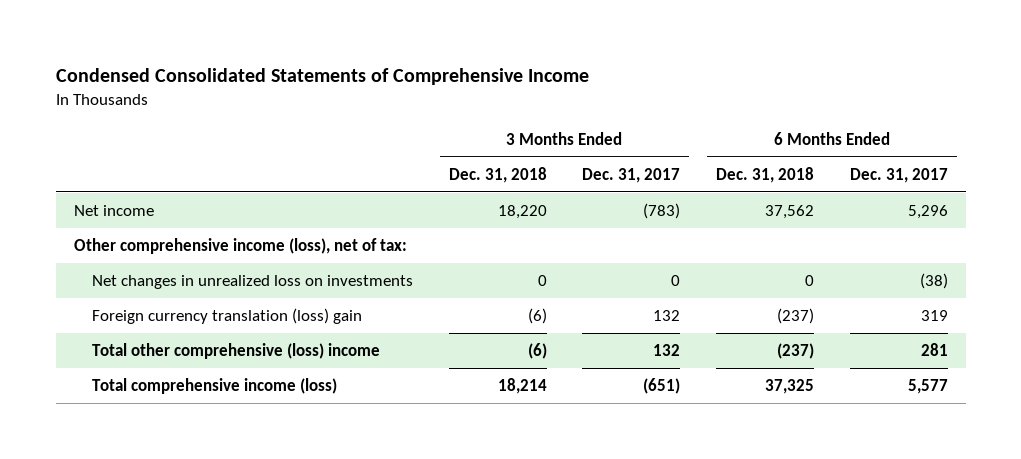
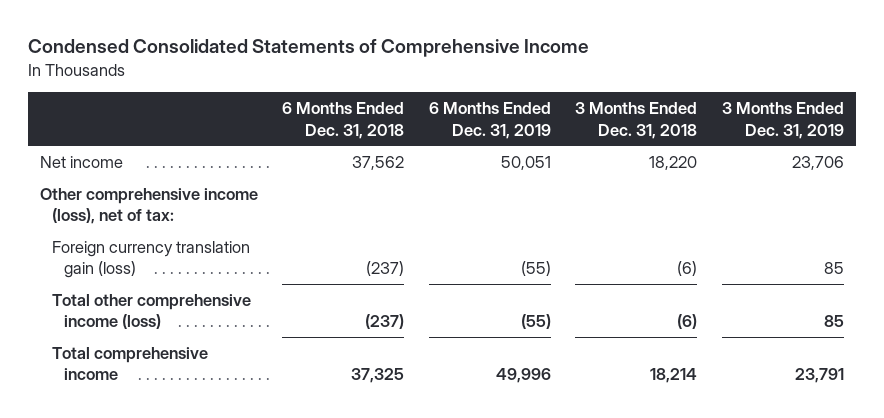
[582,167,681,183] Dec. 31, 2017 -> none
[849,167,948,183] Dec. 31, 2017 -> none
none -> [428,102,551,139] 6 Months Ended Dec. 31, 2019
none -> [721,102,844,139] 3 Months Ended Dec. 31, 2019
[91,274,413,289] Net changes in unrealized loss on investments -> none
[91,307,362,324] Foreign currency translation (loss) gain -> [51,240,250,279] Foreign currency translation gain (loss)
[91,342,380,359] Total other comprehensive (loss) income -> [51,293,251,330] Total other comprehensive income (loss)
[91,377,337,394] Total comprehensive income (loss) -> [51,346,208,381] Total comprehensive income

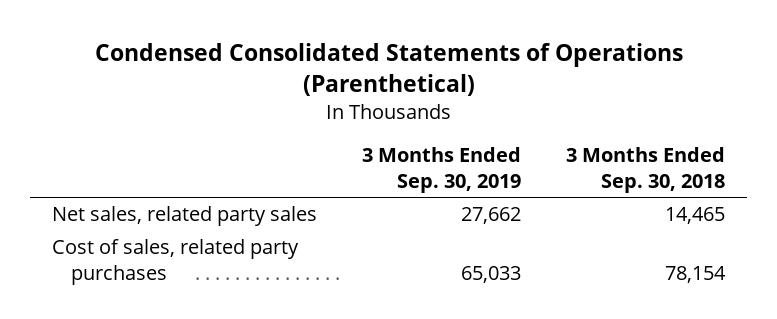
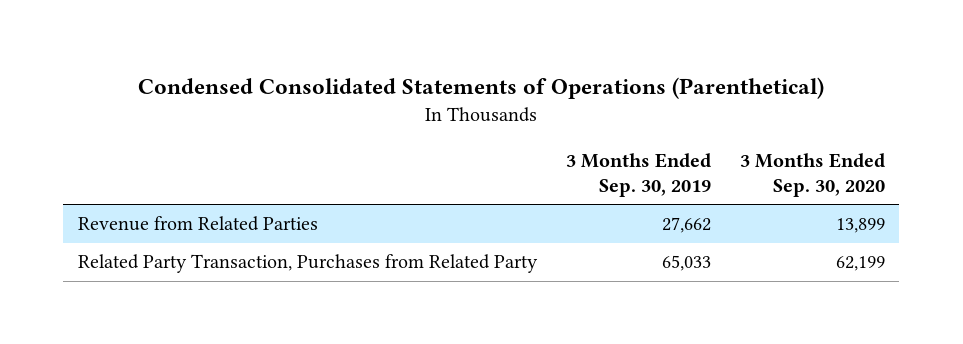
[565,147,725,194] 3 Months Ended Sep. 30, 2018 -> none
none -> [739,152,885,198] 3 Months Ended Sep. 30, 2020
[52,206,318,227] Net sales, related party sales -> [77,216,318,232] Revenue from Related Parties
[52,239,300,286] Cost of sales, related party purchases -> [77,254,538,274] Related Party Transaction, Purchases from Related Party

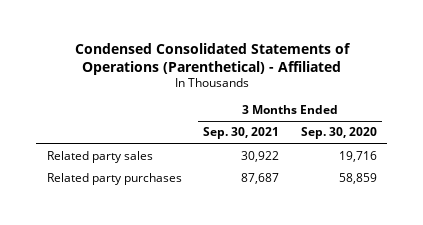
[138,77,825,100] Condensed Consolidated Statements of Operations (Parenthetical) -> [74,42,351,75] Condensed Consolidated Statements of Operations (Parenthetical) - Affiliated
[565,152,711,198] 3 Months Ended Sep. 30, 2019 -> none
none -> [203,127,280,140] Sep. 30, 2021
[77,216,318,232] Revenue from Related Parties -> none
none -> [46,151,153,164] Related party sales
[77,254,538,274] Related Party Transaction, Purchases from Related Party -> [46,173,182,186] Related party purchases
[835,256,885,272] 62,199 -> [338,173,377,185] 58,859

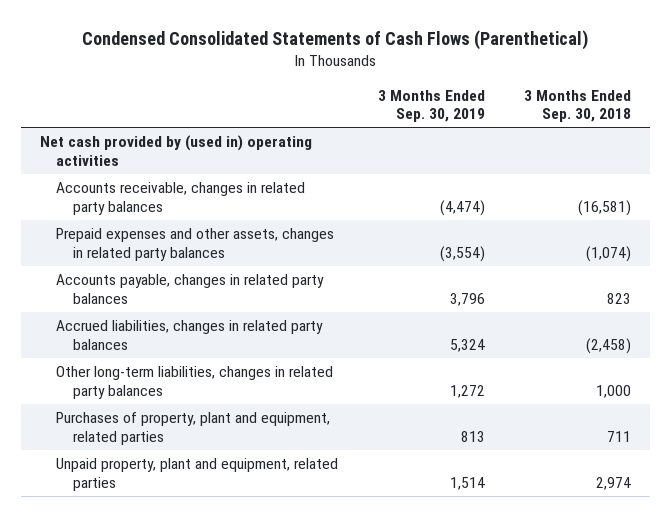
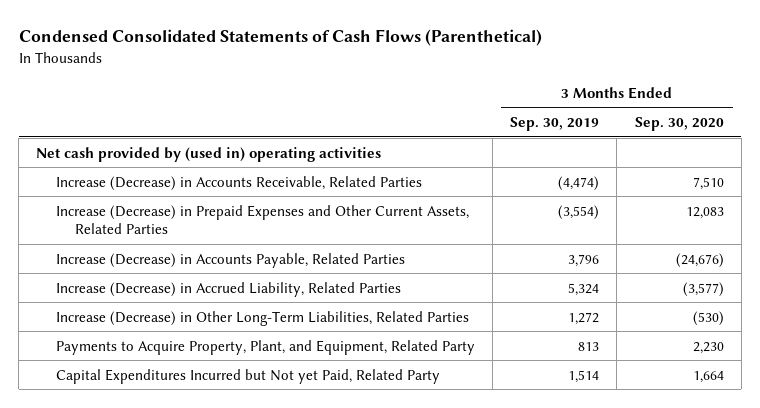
[523,89,631,123] 3 Months Ended Sep. 30, 2018 -> none
none -> [634,117,724,132] Sep. 30, 2020
[56,182,306,215] Accounts receivable, changes in related party balances -> [55,175,422,191] Increase (Decrease) in Accounts Receivable, Related Parties
[56,228,335,261] Prepaid expenses and other assets, changes in related party balances -> [55,204,469,235] Increase (Decrease) in Prepaid Expenses and Other Current Assets, Related Parties
[56,274,325,304] Accounts payable, changes in related party balances -> [55,252,405,268] Increase (Decrease) in Accounts Payable, Related Parties
[56,320,324,350] Accrued liabilities, changes in related party balances -> [55,281,401,297] Increase (Decrease) in Accrued Liability, Related Parties
[56,366,334,399] Other long-term liabilities, changes in related party balances -> [55,310,469,326] Increase (Decrease) in Other Long-Term Liabilities, Related Parties
[56,412,331,445] Purchases of property, plant and equipment, related parties -> [55,339,475,355] Payments to Acquire Property, Plant, and Equipment, Related Party
[56,458,339,491] Unpaid property, plant and equipment, related parties -> [55,368,440,384] Capital Expenditures Incurred but Not yet Paid, Related Party

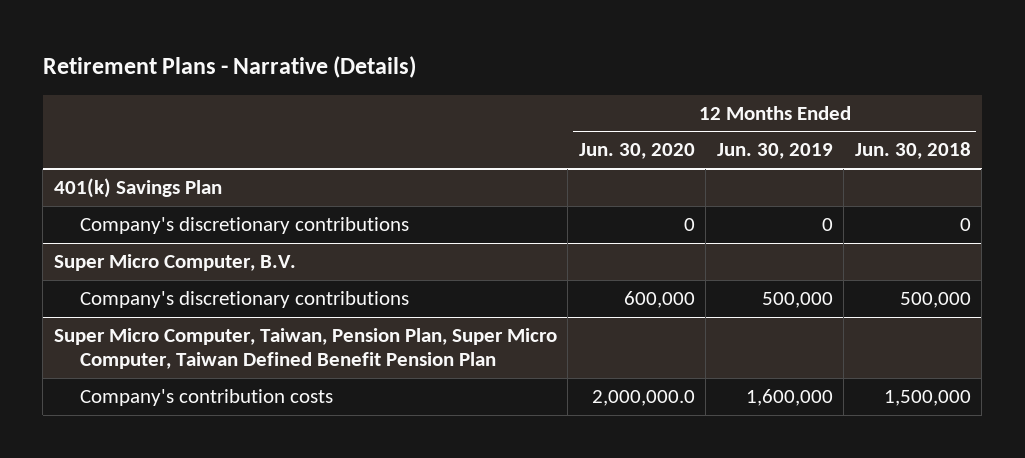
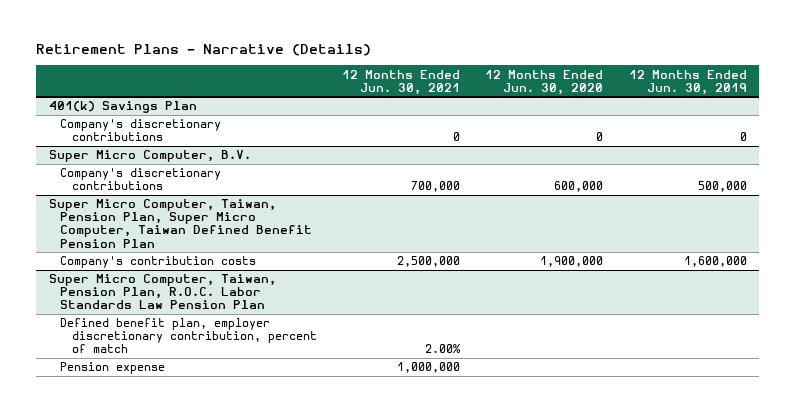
[854,142,971,160] Jun. 30, 2018 -> none
none -> [342,69,461,95] 12 Months Ended Jun. 30, 2021
[591,389,695,406] 2,000,000.0 -> [540,256,604,268] 1,900,000
none -> [48,274,276,310] Super Micro Computer, Taiwan, Pension Plan, R.O.C. Labor Standards Law Pension Plan
none -> [60,318,317,354] Defined benefit plan, employer discretionary contribution, percent of match
none -> [60,362,166,375] Pension expense

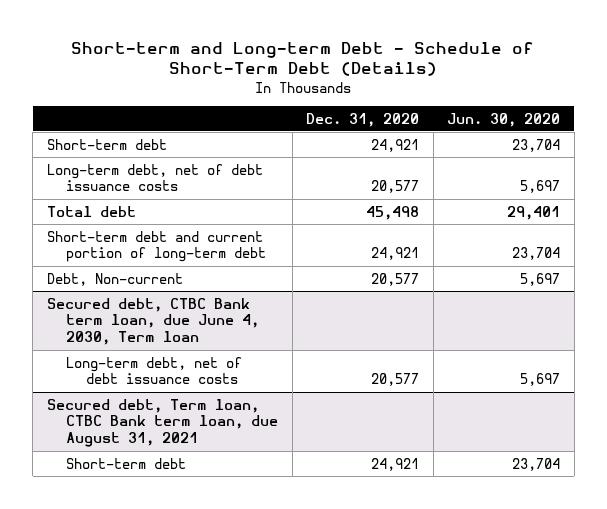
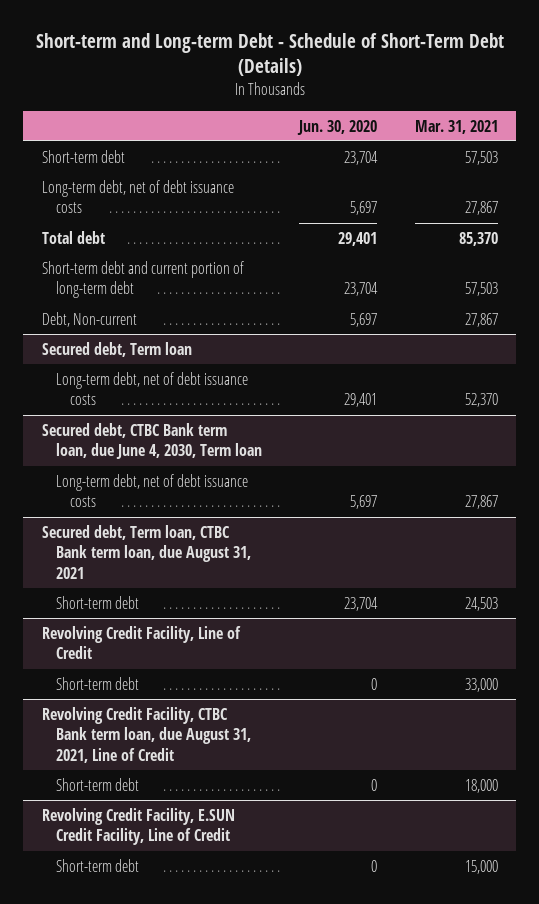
[306,112,420,127] Dec. 31, 2020 -> none
none -> [414,119,498,134] Mar. 31, 2021
none -> [41,341,192,357] Secured debt, Term loan
none -> [55,371,248,406] Long-term debt, net of debt issuance costs
none -> [41,625,241,660] Revolving Credit Facility, Line of Credit
none -> [55,676,139,690] Short-term debt
none -> [41,706,251,763] Revolving Credit Facility, CTBC Bank term loan, due August 31, 2021, Line of Credit
none -> [55,777,139,791] Short-term debt
none -> [41,807,235,846] Revolving Credit Facility, E.SUN Credit Facility, Line of Credit
none -> [55,858,139,872] Short-term debt

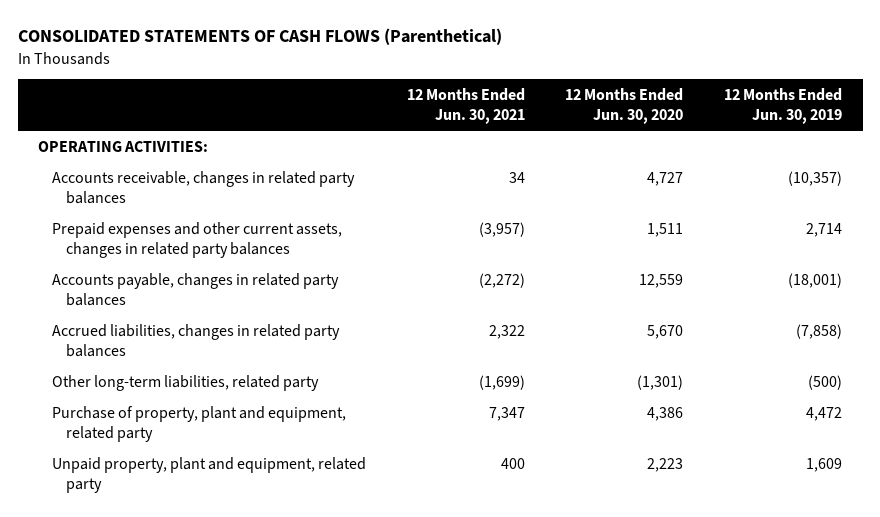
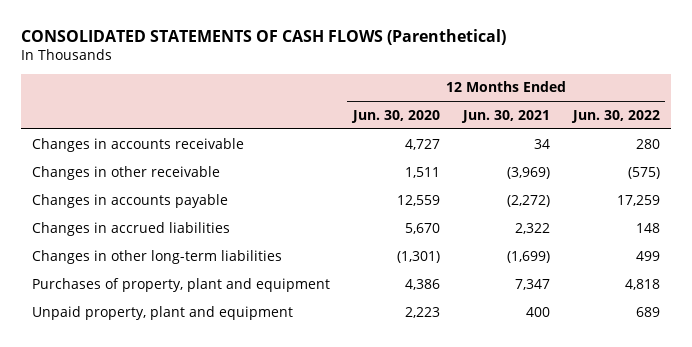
[724,88,843,125] 12 Months Ended Jun. 30, 2019 -> none
none -> [570,109,660,123] Jun. 30, 2022
[38,140,209,152] OPERATING ACTIVITIES: -> none
[51,170,355,204] Accounts receivable, changes in related party balances -> [32,137,245,152] Changes in accounts receivable
[51,221,342,258] Prepaid expenses and other current assets, changes in related party balances -> [32,165,221,180] Changes in other receivable
[478,221,525,237] (3,957) -> [506,166,550,179] (3,969)
[51,272,339,306] Accounts payable, changes in related party balances -> [32,193,229,208] Changes in accounts payable
[51,323,340,357] Accrued liabilities, changes in related party balances -> [32,221,231,236] Changes in accrued liabilities
[51,374,319,391] Other long-term liabilities, related party -> [32,249,283,264] Changes in other long-term liabilities
[51,405,346,442] Purchase of property, plant and equipment, related party -> [32,277,331,292] Purchases of property, plant and equipment
[51,456,366,493] Unpaid property, plant and equipment, related party -> [32,305,294,320] Unpaid property, plant and equipment

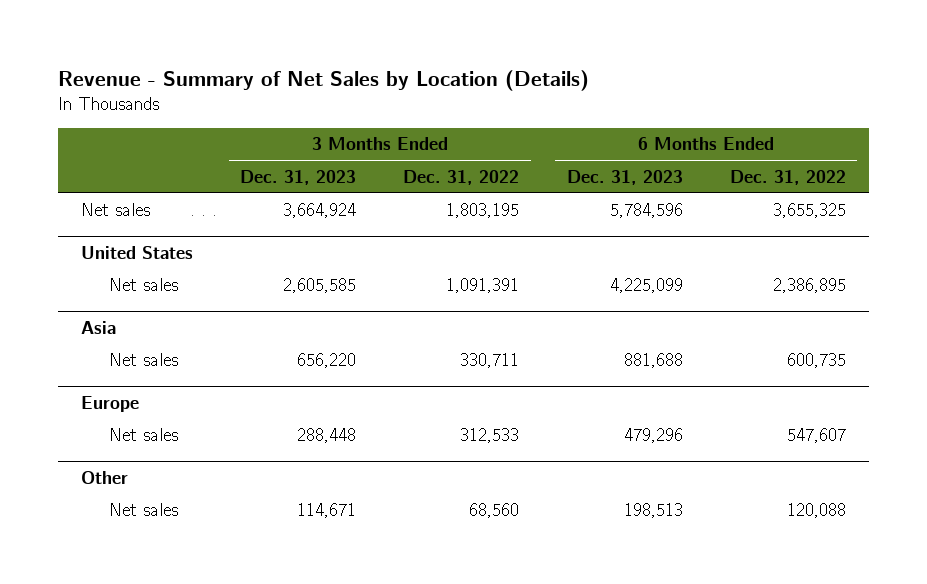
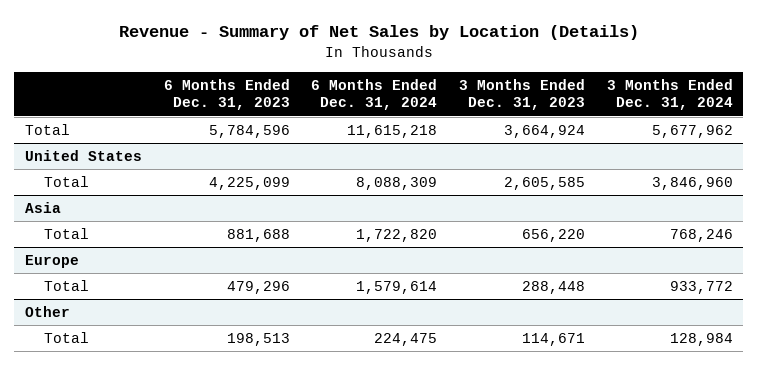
[403,169,520,185] Dec. 31, 2022 -> none
[729,169,846,185] Dec. 31, 2022 -> none
none -> [311,78,438,111] 6 Months Ended Dec. 31, 2024
none -> [606,78,733,111] 3 Months Ended Dec. 31, 2024
[81,203,151,217] Net sales -> [25,124,71,136] Total
[108,278,178,292] Net sales -> [43,176,89,188] Total
[108,353,178,367] Net sales -> [43,228,89,240] Total
[108,428,178,442] Net sales -> [43,280,89,292] Total
[108,503,178,517] Net sales -> [43,332,89,344] Total

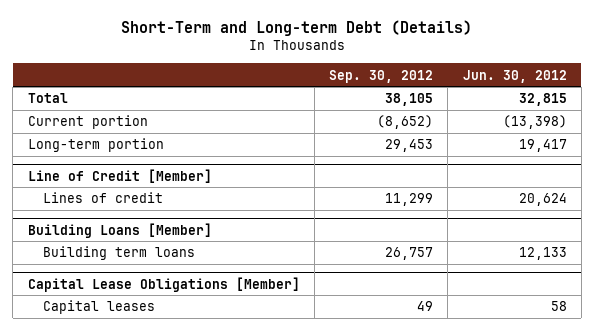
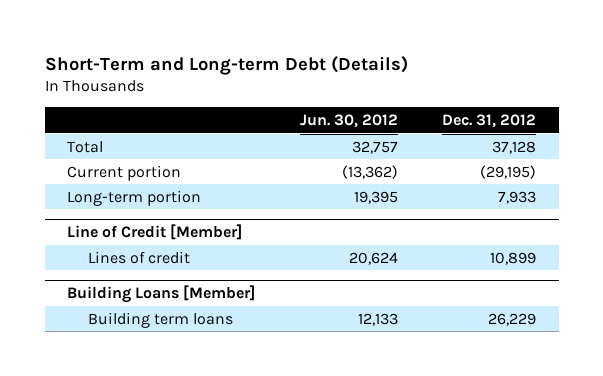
[329,69,434,83] Sep. 30, 2012 -> none
none -> [442,114,537,129] Dec. 31, 2012
[518,93,567,107] 32,815 -> [351,140,398,154] 32,757
[502,115,567,130] (13,398) -> [341,164,398,179] (13,362)
[518,139,567,153] 19,417 -> [353,190,398,204] 19,395
[27,276,300,292] Capital Lease Obligations [Member] -> none
[42,300,155,315] Capital leases -> none

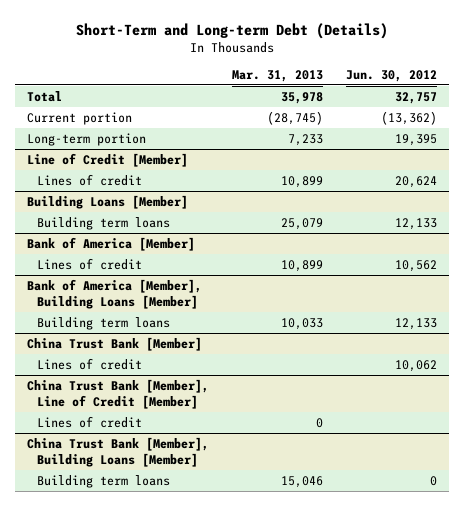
[442,114,537,129] Dec. 31, 2012 -> none
none -> [231,70,323,83] Mar. 31, 2013
none -> [26,236,195,251] Bank of America [Member]
none -> [36,257,142,270] Lines of credit
none -> [26,278,202,310] Bank of America [Member], Building Loans [Member]
none -> [36,316,170,330] Building term loans
none -> [26,336,202,351] China Trust Bank [Member]
none -> [36,357,142,370] Lines of credit
none -> [26,378,209,410] China Trust Bank [Member], Line of Credit [Member]
none -> [36,415,142,428] Lines of credit
none -> [26,436,209,468] China Trust Bank [Member], Building Loans [Member]
none -> [36,474,170,488] Building term loans

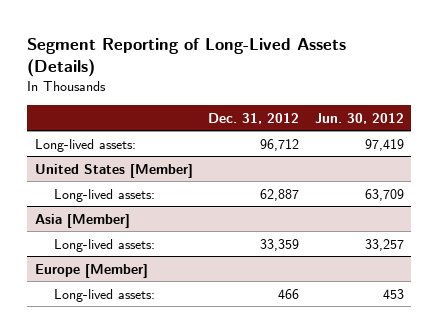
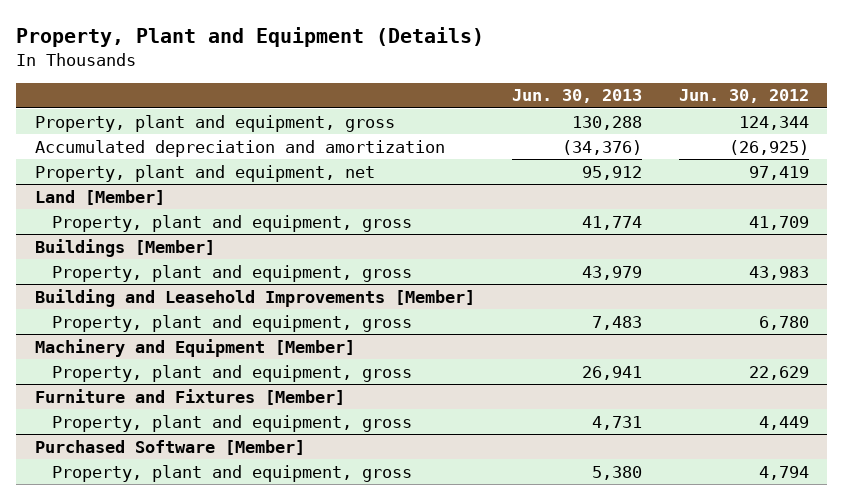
[27,37,347,77] Segment Reporting of Long-Lived Assets (Details) -> [16,26,485,47] Property, Plant and Equipment (Details)
[208,112,300,124] Dec. 31, 2012 -> none
none -> [511,89,642,104] Jun. 30, 2013
[35,163,194,178] United States [Member] -> none
[54,188,156,202] Long-lived assets: -> none
[35,213,131,228] Asia [Member] -> none
[54,238,156,252] Long-lived assets: -> none
[35,263,149,278] Europe [Member] -> none
[54,288,156,302] Long-lived assets: -> none
none -> [34,114,395,132] Property, plant and equipment, gross
none -> [34,139,445,157] Accumulated depreciation and amortization
[35,138,137,152] Long-lived assets: -> [34,164,375,182] Property, plant and equipment, net
none -> [34,189,165,205] Land [Member]
none -> [52,214,413,232] Property, plant and equipment, gross
none -> [34,238,215,257] Buildings [Member]
none -> [52,264,413,282] Property, plant and equipment, gross
none -> [34,288,475,307] Building and Leasehold Improvements [Member]
none -> [52,314,413,332] Property, plant and equipment, gross
none -> [34,338,355,357] Machinery and Equipment [Member]
none -> [52,364,413,382] Property, plant and equipment, gross
none -> [34,388,345,405] Furniture and Fixtures [Member]
none -> [52,414,413,432] Property, plant and equipment, gross
none -> [34,439,305,455] Purchased Software [Member]
none -> [52,464,413,482] Property, plant and equipment, gross

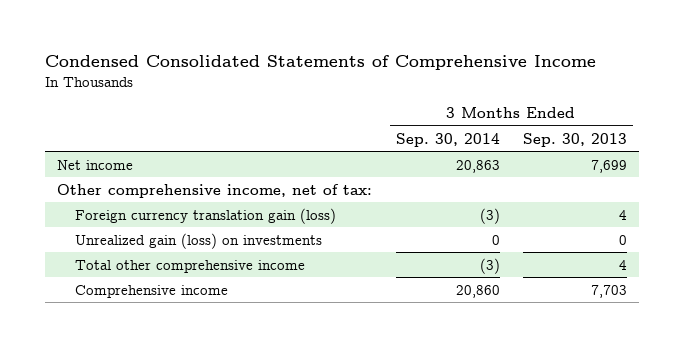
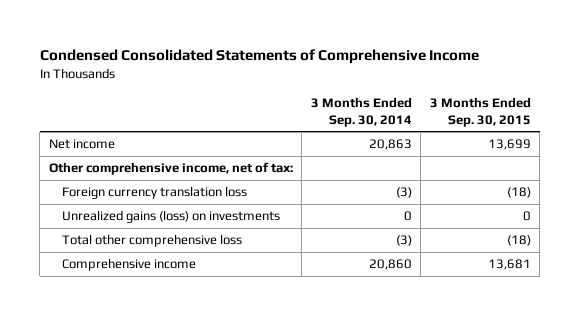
[523,132,628,147] Sep. 30, 2013 -> none
none -> [429,96,531,127] 3 Months Ended Sep. 30, 2015
[74,207,336,224] Foreign currency translation gain (loss) -> [62,186,248,200] Foreign currency translation loss
[74,232,322,249] Unrealized gain (loss) on investments -> [62,210,281,224] Unrealized gains (loss) on investments
[74,259,305,273] Total other comprehensive income -> [62,234,243,248] Total other comprehensive loss

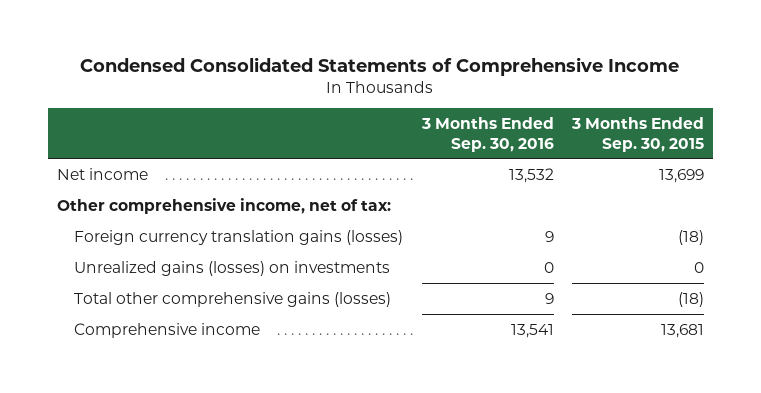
[310,96,412,127] 3 Months Ended Sep. 30, 2014 -> none
none -> [420,117,554,152] 3 Months Ended Sep. 30, 2016
[62,186,248,200] Foreign currency translation loss -> [74,229,404,245] Foreign currency translation gains (losses)
[62,210,281,224] Unrealized gains (loss) on investments -> [74,260,391,276] Unrealized gains (losses) on investments
[62,234,243,248] Total other comprehensive loss -> [74,291,392,307] Total other comprehensive gains (losses)

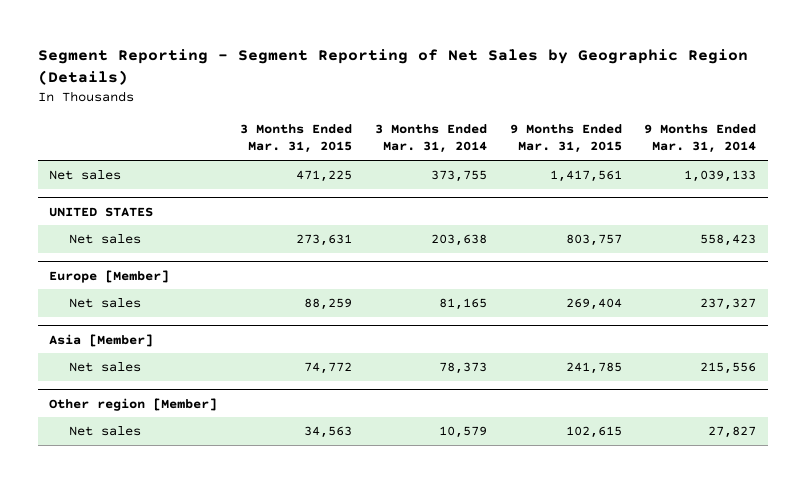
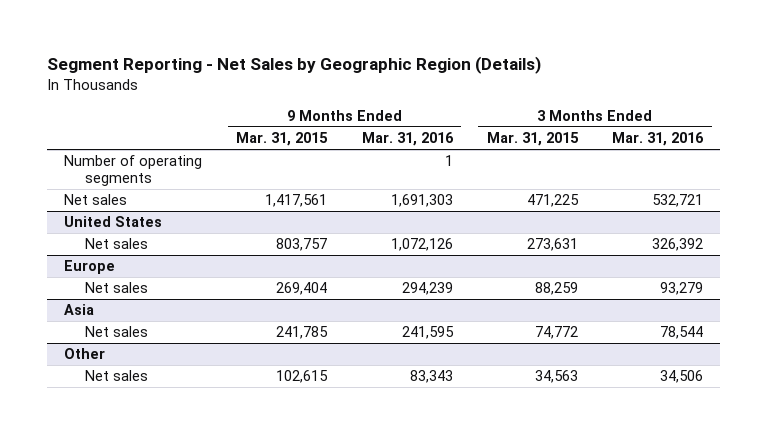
[37,48,748,85] Segment Reporting - Segment Reporting of Net Sales by Geographic Region (Details) -> [47,55,542,74] Segment Reporting - Net Sales by Geographic Region (Details)
[374,124,487,154] 3 Months Ended Mar. 31, 2014 -> none
[644,124,757,154] 9 Months Ended Mar. 31, 2014 -> none
none -> [361,132,454,147] Mar. 31, 2016
none -> [612,132,705,147] Mar. 31, 2016
none -> [64,155,203,187] Number of operating segments
[49,206,154,217] UNITED STATES -> [64,216,163,228] United States
[49,269,170,283] Europe [Member] -> [64,260,116,275] Europe
[49,333,154,347] Asia [Member] -> [64,304,95,316] Asia
[49,397,218,411] Other region [Member] -> [64,348,106,360] Other

